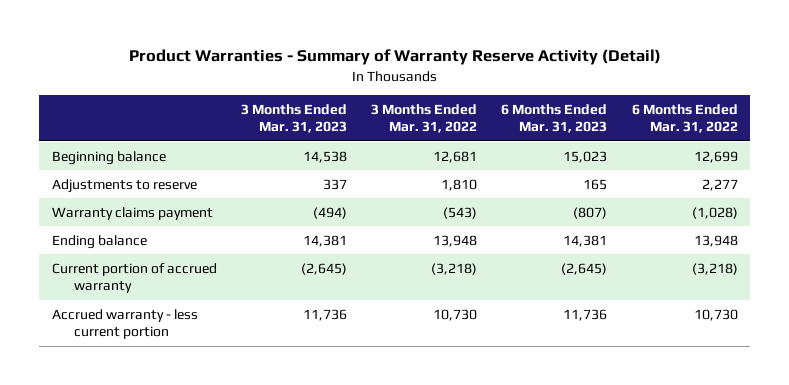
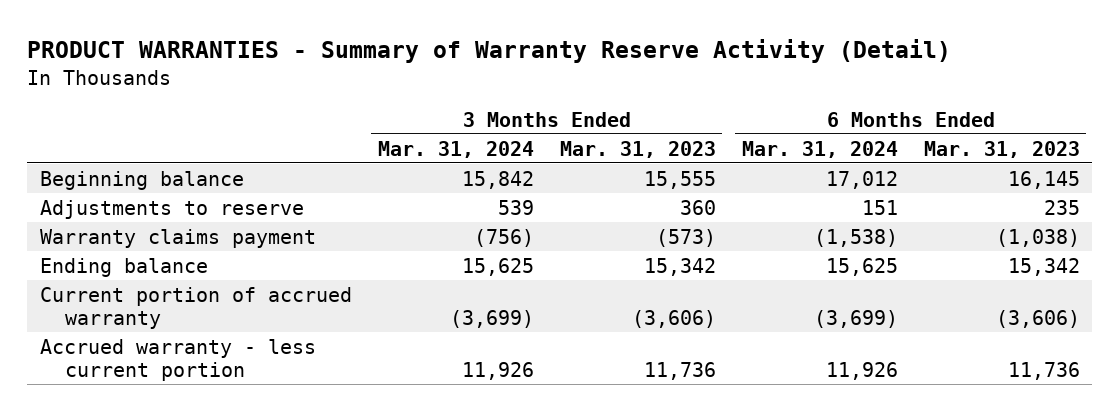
[128,49,661,66] Product Warranties - Summary of Warranty Reserve Activity (Detail) -> [26,39,951,64] PRODUCT WARRANTIES - Summary of Warranty Reserve Activity (Detail)
[371,103,478,134] 3 Months Ended Mar. 31, 2022 -> none
[631,103,738,134] 6 Months Ended Mar. 31, 2022 -> none
none -> [377,140,534,158] Mar. 31, 2024
none -> [741,140,898,158] Mar. 31, 2024
[302,150,347,163] 14,538 -> [643,170,716,189] 15,555
[563,150,608,163] 15,023 -> [1007,170,1080,189] 16,145
[322,178,347,190] 337 -> [679,199,716,215] 360
[583,178,608,190] 165 -> [1043,199,1080,215] 235
[312,206,347,219] (494) -> [655,228,716,247] (573)
[573,206,608,219] (807) -> [995,228,1080,247] (1,038)
[302,234,347,247] 14,381 -> [643,257,716,276] 15,342
[563,234,608,247] 14,381 -> [1007,257,1080,276] 15,342
[300,262,347,275] (2,645) -> [631,309,716,328] (3,606)
[561,262,608,275] (2,645) -> [995,309,1080,328] (3,606)

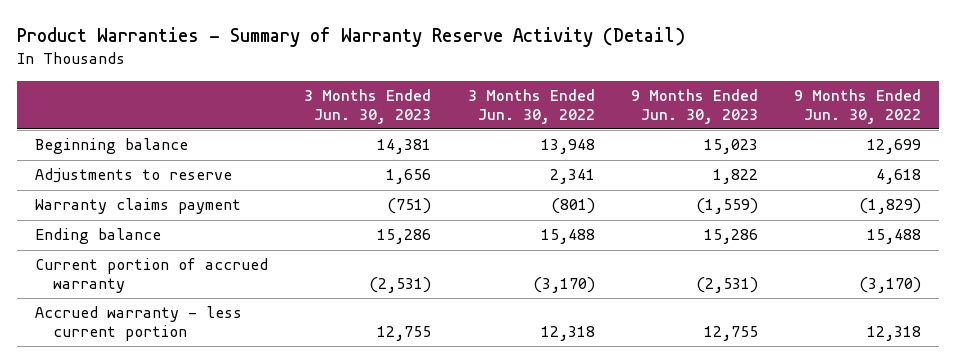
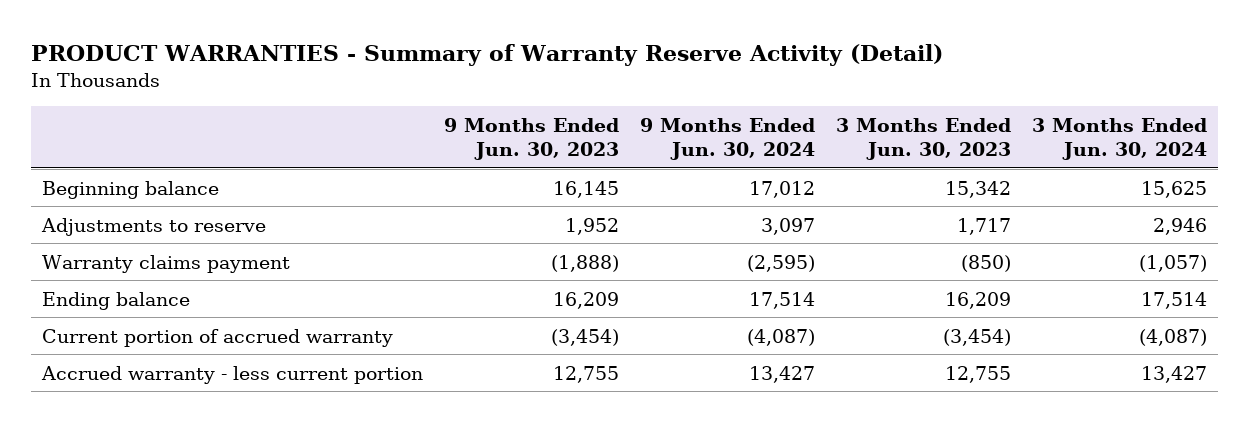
[17,27,686,48] Product Warranties - Summary of Warranty Reserve Activity (Detail) -> [31,43,944,66] PRODUCT WARRANTIES - Summary of Warranty Reserve Activity (Detail)
[467,88,595,124] 3 Months Ended Jun. 30, 2022 -> none
[793,88,921,124] 9 Months Ended Jun. 30, 2022 -> none
none -> [640,117,816,161] 9 Months Ended Jun. 30, 2024
none -> [1032,117,1208,161] 3 Months Ended Jun. 30, 2024
[377,139,432,155] 14,381 -> [945,180,1012,198] 15,342
[703,139,758,155] 15,023 -> [552,180,619,198] 16,145
[386,169,432,185] 1,656 -> [957,217,1012,235] 1,717
[712,169,758,185] 1,822 -> [564,217,619,235] 1,952
[387,198,432,215] (751) -> [961,254,1012,272] (850)
[695,198,758,215] (1,559) -> [550,254,619,272] (1,888)
[377,229,432,245] 15,286 -> [945,291,1012,309] 16,209
[703,229,758,245] 15,286 -> [552,291,619,309] 16,209
[369,277,432,294] (2,531) -> [943,328,1012,346] (3,454)
[695,277,758,294] (2,531) -> [550,328,619,346] (3,454)

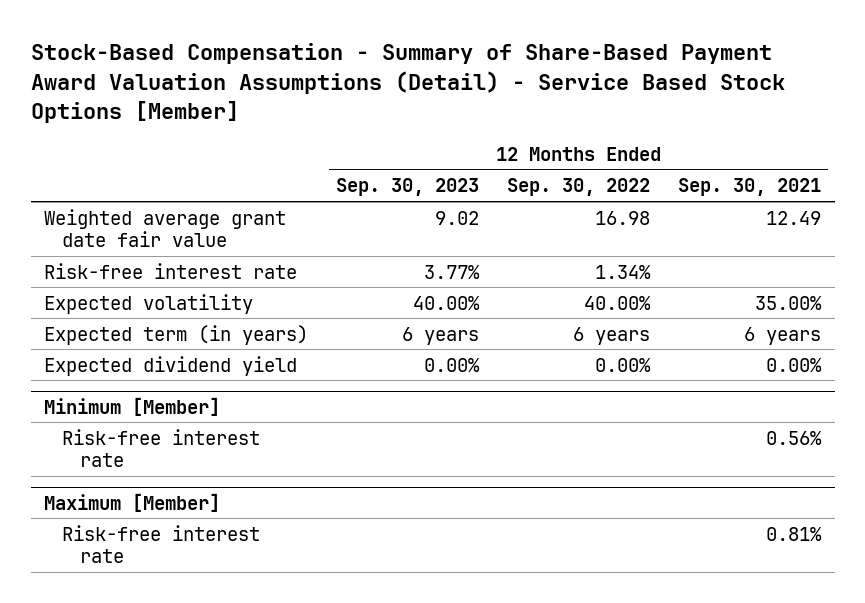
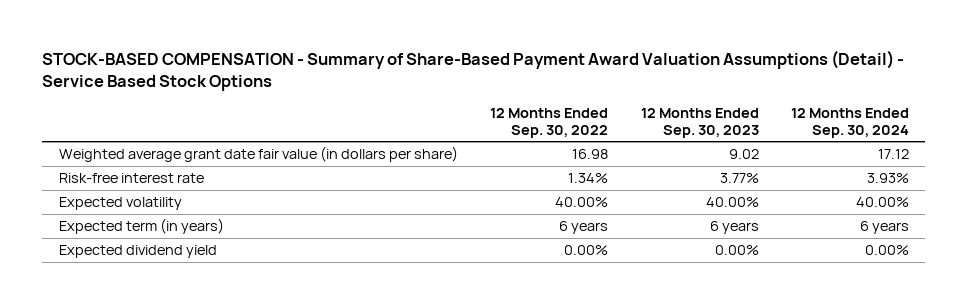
[30,43,785,124] Stock-Based Compensation - Summary of Share-Based Payment Award Valuation Assumptions (Detail) - Service Based Stock Options [Member] -> [42,49,905,92] STOCK-BASED COMPENSATION - Summary of Share-Based Payment Award Valuation Assumptions (Detail) - Service Based Stock Options
[677,178,821,197] Sep. 30, 2021 -> none
none -> [791,108,910,138] 12 Months Ended Sep. 30, 2024
[44,208,287,247] Weighted average grant date fair value -> [58,146,458,163] Weighted average grant date fair value (in dollars per share)
[44,396,221,416] Minimum [Member] -> none
[62,428,261,467] Risk-free interest rate -> none
[44,492,221,512] Maximum [Member] -> none
[62,524,261,563] Risk-free interest rate -> none

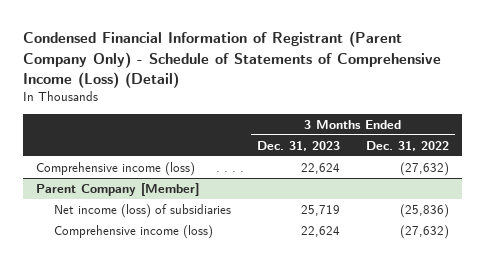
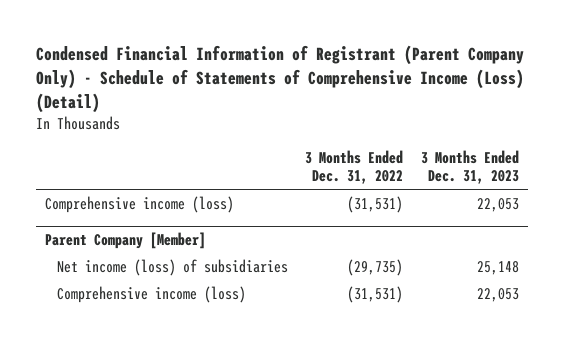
[301,162,341,174] 22,624 -> [476,198,519,213] 22,053
[399,161,449,176] (27,632) -> [347,196,404,214] (31,531)
[301,204,341,216] 25,719 -> [476,261,519,276] 25,148
[399,203,449,218] (25,836) -> [347,259,404,277] (29,735)
[301,225,341,237] 22,624 -> [476,288,519,303] 22,053
[399,224,449,239] (27,632) -> [347,286,404,304] (31,531)

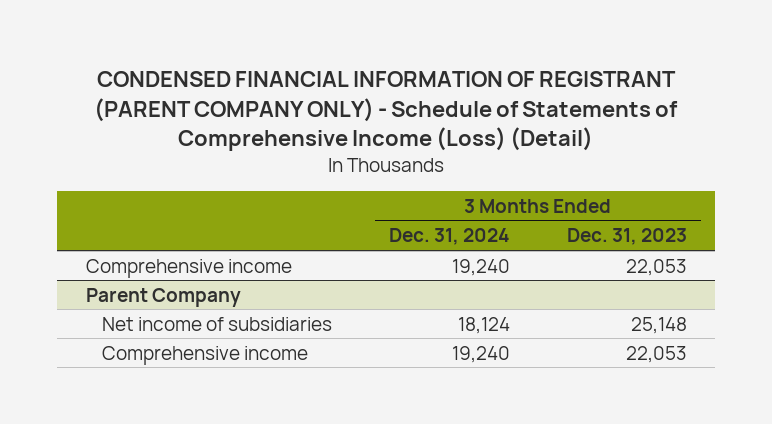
[36,45,525,113] Condensed Financial Information of Registrant (Parent Company Only) - Schedule of Statements of Comprehensive Income (Loss) (Detail) -> [94,71,679,152] CONDENSED FINANCIAL INFORMATION OF REGISTRANT (PARENT COMPANY ONLY) - Schedule of Statements of Comprehensive Income (Loss) (Detail)
[305,150,404,185] 3 Months Ended Dec. 31, 2022 -> none
none -> [388,228,510,246] Dec. 31, 2024
[44,196,234,214] Comprehensive income (loss) -> [85,258,292,278] Comprehensive income
[44,232,206,250] Parent Company [Member] -> [85,287,241,307] Parent Company
[56,259,288,277] Net income (loss) of subsidiaries -> [102,316,333,331] Net income of subsidiaries
[56,286,246,304] Comprehensive income (loss) -> [102,345,309,365] Comprehensive income

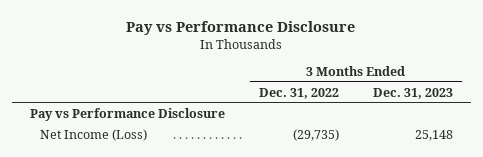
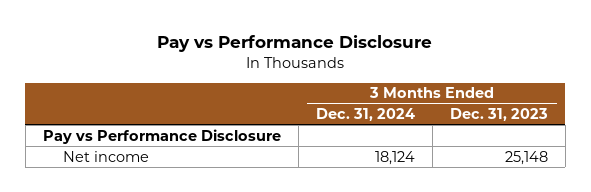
[258,87,339,99] Dec. 31, 2022 -> none
none -> [315,108,415,122] Dec. 31, 2024
[39,128,147,141] Net Income (Loss) -> [62,150,149,162] Net income

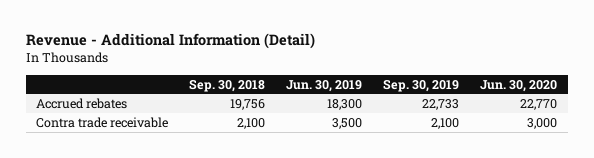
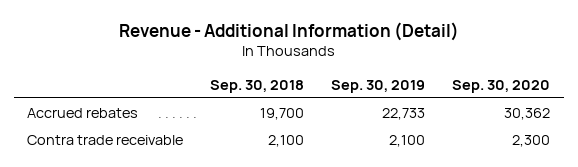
[286,79,363,92] Jun. 30, 2019 -> none
[480,79,558,92] Jun. 30, 2020 -> none
none -> [452,79,551,93] Sep. 30, 2020
[230,98,266,110] 19,756 -> [260,107,305,120] 19,700

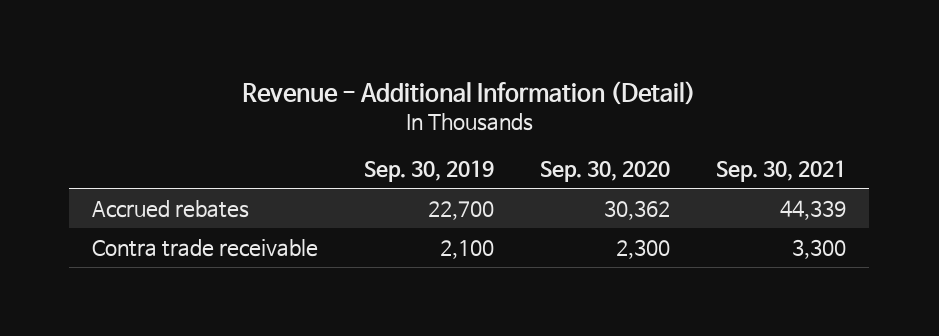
[210,79,305,93] Sep. 30, 2018 -> none
none -> [716,159,847,182] Sep. 30, 2021
[382,107,426,120] 22,733 -> [428,200,495,220] 22,700

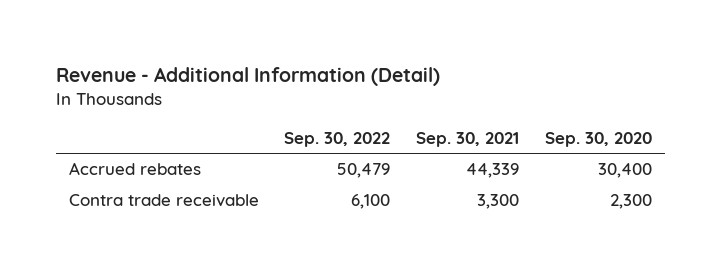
[364,159,495,182] Sep. 30, 2019 -> none
none -> [284,131,391,147] Sep. 30, 2022
[604,199,671,220] 30,362 -> [597,163,652,179] 30,400

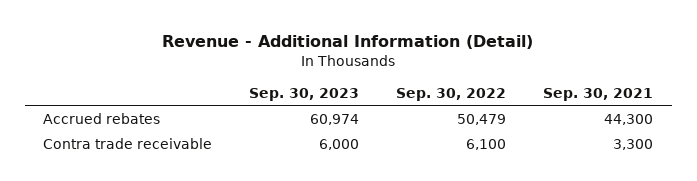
[544,131,652,147] Sep. 30, 2020 -> none
none -> [249,87,360,101] Sep. 30, 2023
[466,163,520,179] 44,339 -> [604,113,654,125] 44,300

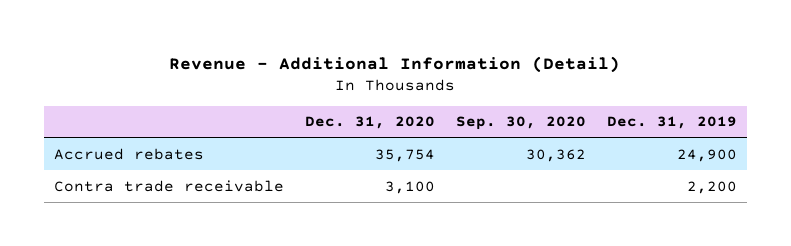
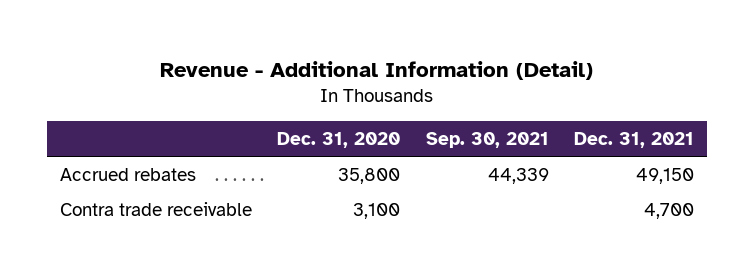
[455,116,586,131] Sep. 30, 2020 -> none
[606,116,737,130] Dec. 31, 2019 -> none
none -> [425,132,549,149] Sep. 30, 2021
none -> [573,132,694,149] Dec. 31, 2021
[375,148,436,162] 35,754 -> [338,168,401,185] 35,800

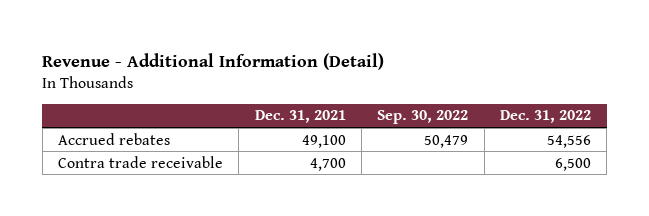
[277,132,401,149] Dec. 31, 2020 -> none
[425,132,549,149] Sep. 30, 2021 -> none
none -> [377,110,469,125] Sep. 30, 2022
none -> [499,110,591,124] Dec. 31, 2022
[635,168,694,185] 49,150 -> [301,134,346,148] 49,100

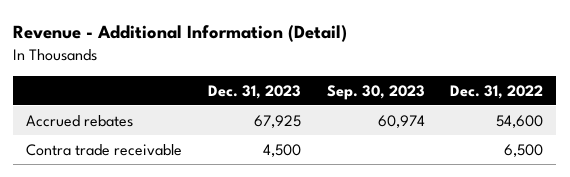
[254,110,346,124] Dec. 31, 2021 -> none
[377,110,469,125] Sep. 30, 2022 -> none
none -> [207,84,301,99] Dec. 31, 2023
none -> [326,84,425,100] Sep. 30, 2023
[546,134,591,148] 54,556 -> [496,114,544,128] 54,600

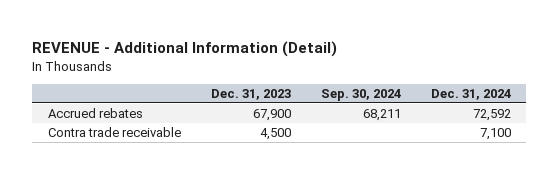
[13,25,348,43] Revenue - Additional Information (Detail) -> [32,40,338,57] REVENUE - Additional Information (Detail)
[326,84,425,100] Sep. 30, 2023 -> none
[450,84,544,99] Dec. 31, 2022 -> none
none -> [320,89,401,102] Sep. 30, 2024
none -> [430,89,511,101] Dec. 31, 2024
[253,114,301,128] 67,925 -> [252,109,291,122] 67,900

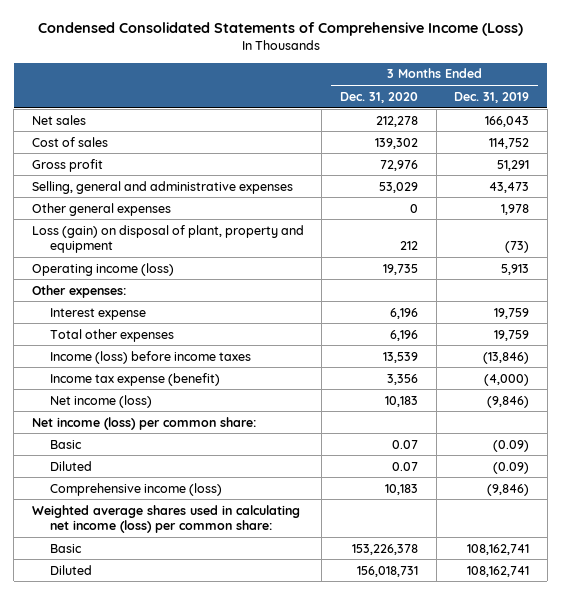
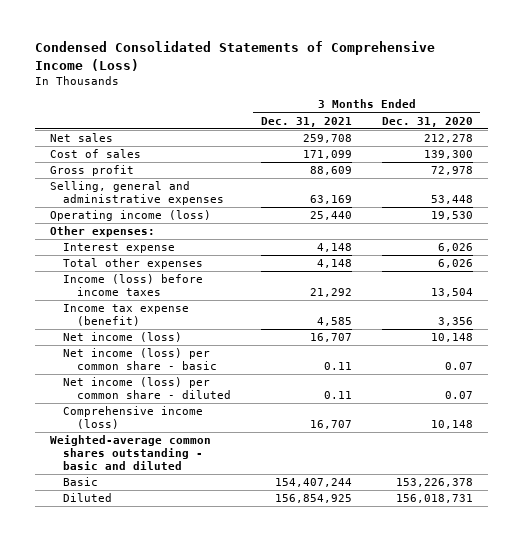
[454,91,530,103] Dec. 31, 2019 -> none
none -> [260,116,352,127] Dec. 31, 2021
[31,202,171,216] Other general expenses -> none
[31,224,304,253] Loss (gain) on disposal of plant, property and equipment -> none
[375,137,419,149] 139,302 -> [423,150,473,160] 139,300
[380,159,419,171] 72,976 -> [430,166,473,176] 72,978
[379,181,419,193] 53,029 -> [430,195,473,205] 53,448
[383,263,419,275] 19,735 -> [430,211,473,221] 19,530
[390,307,419,319] 6,196 -> [437,243,473,253] 6,026
[390,329,419,341] 6,196 -> [437,259,473,269] 6,026
[383,351,419,363] 13,539 -> [430,288,473,298] 13,504
[31,416,256,430] Net income (loss) per common share: -> none
[385,395,419,407] 10,183 -> [430,333,473,343] 10,148
[50,439,83,449] Basic -> [63,348,217,371] Net income (loss) per common share - basic
[50,460,93,471] Diluted -> [63,377,231,400] Net income (loss) per common share - diluted
[385,483,419,495] 10,183 -> [430,420,473,430] 10,148
[31,504,300,533] Weighted average shares used in calculating net income (loss) per common share: -> [50,435,212,471] Weighted-average common shares outstanding - basic and diluted

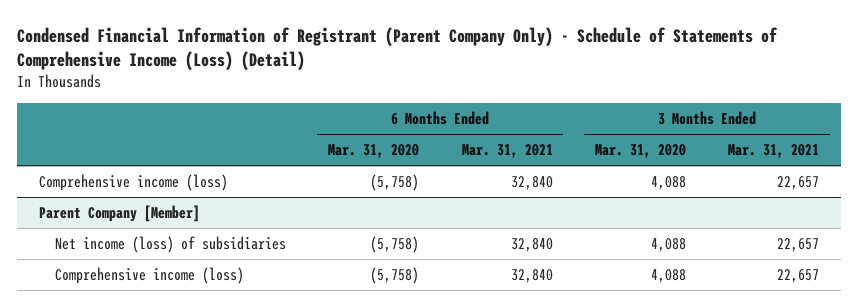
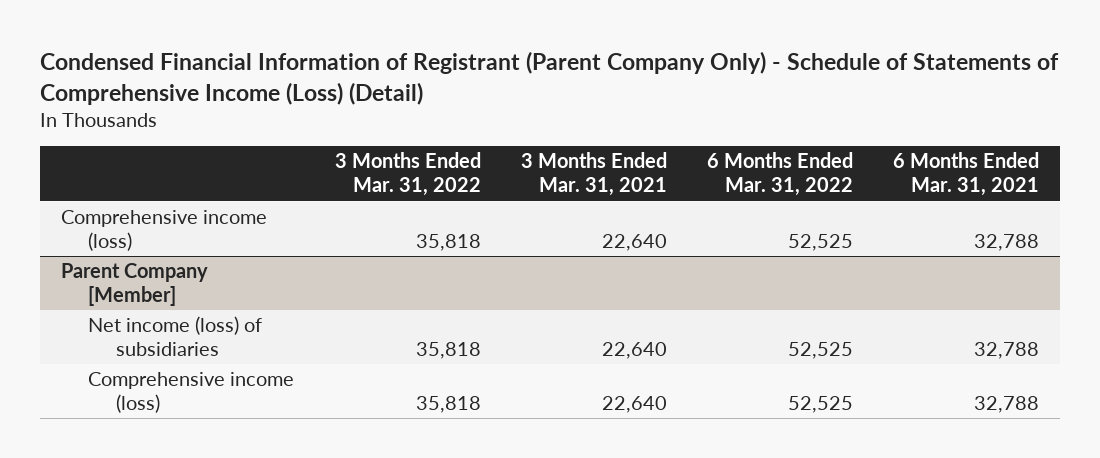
[328,144,420,159] Mar. 31, 2020 -> none
[594,144,686,159] Mar. 31, 2020 -> none
none -> [334,152,481,197] 3 Months Ended Mar. 31, 2022
none -> [707,152,854,197] 6 Months Ended Mar. 31, 2022
[510,176,553,191] 32,840 -> [974,234,1040,252] 32,788
[777,176,820,191] 22,657 -> [601,234,667,252] 22,640
[510,238,553,253] 32,840 -> [974,342,1040,360] 32,788
[777,238,820,253] 22,657 -> [601,342,667,360] 22,640
[510,269,553,284] 32,840 -> [974,396,1040,414] 32,788
[777,269,820,284] 22,657 -> [601,396,667,414] 22,640

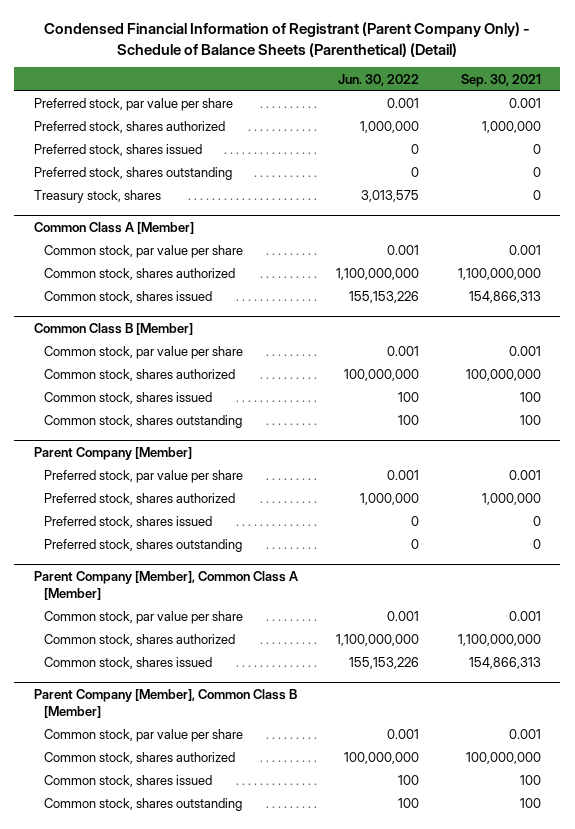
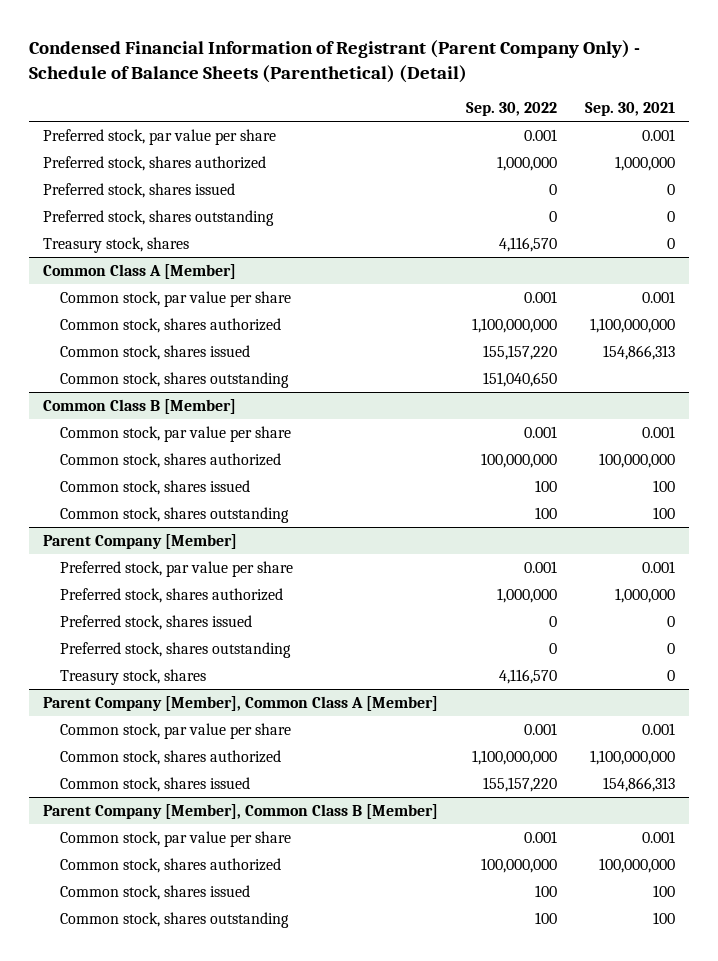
[338,73,420,86] Jun. 30, 2022 -> none
none -> [466,102,558,117] Sep. 30, 2022
none -> [59,371,289,388] Common stock, shares outstanding
none -> [59,668,206,685] Treasury stock, shares

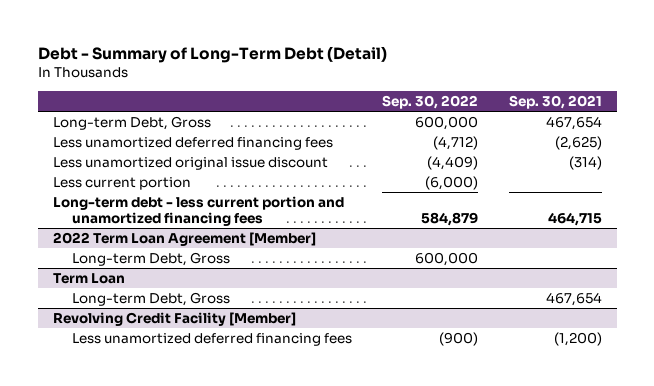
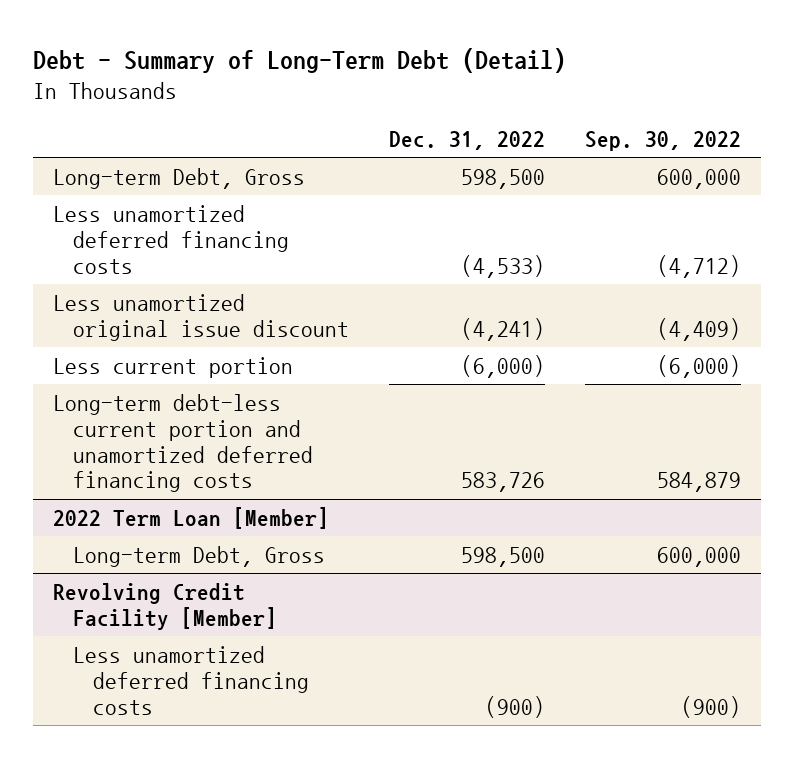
[508,95,602,110] Sep. 30, 2021 -> none
none -> [389,130,546,150] Dec. 31, 2022
[52,137,333,151] Less unamortized deferred financing fees -> [53,204,290,274] Less unamortized deferred financing costs
[52,196,344,227] Long-term debt - less current portion and unamortized financing fees -> [53,393,314,493] Long-term debt-less current portion and unamortized deferred financing costs
[52,232,316,247] 2022 Term Loan Agreement [Member] -> [53,506,330,529] 2022 Term Loan [Member]
[52,273,125,285] Term Loan -> none
[71,292,230,307] Long-term Debt, Gross -> none
[71,333,352,347] Less unamortized deferred financing fees -> [73,645,310,715] Less unamortized deferred financing costs

